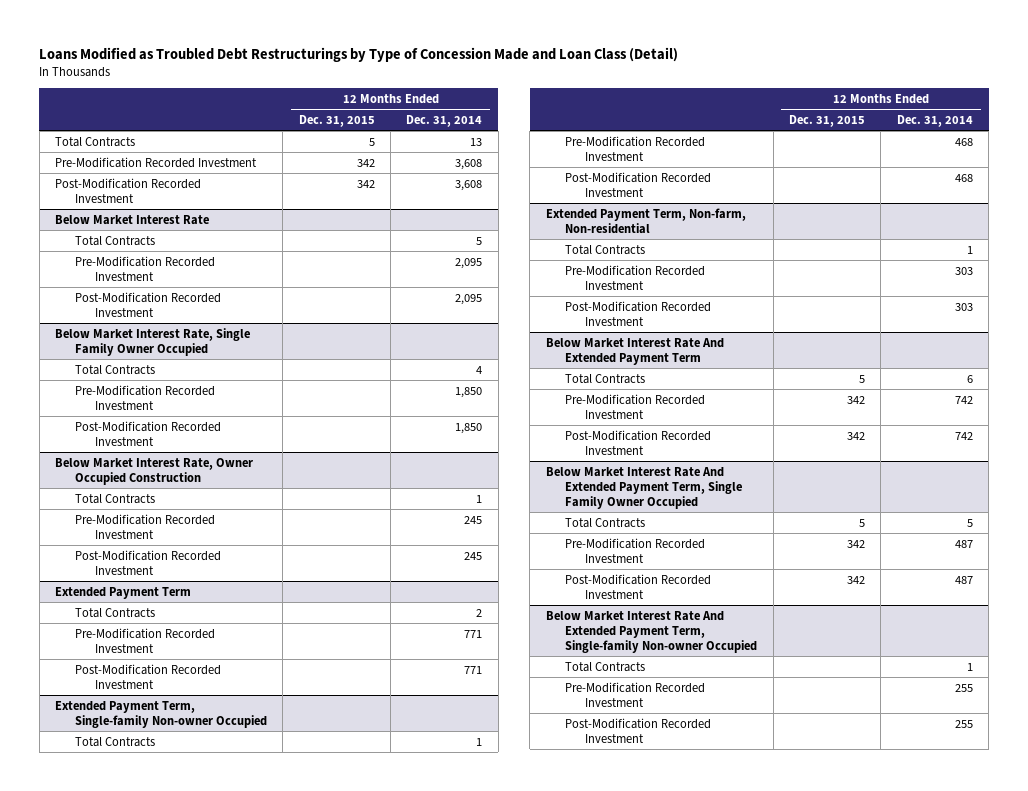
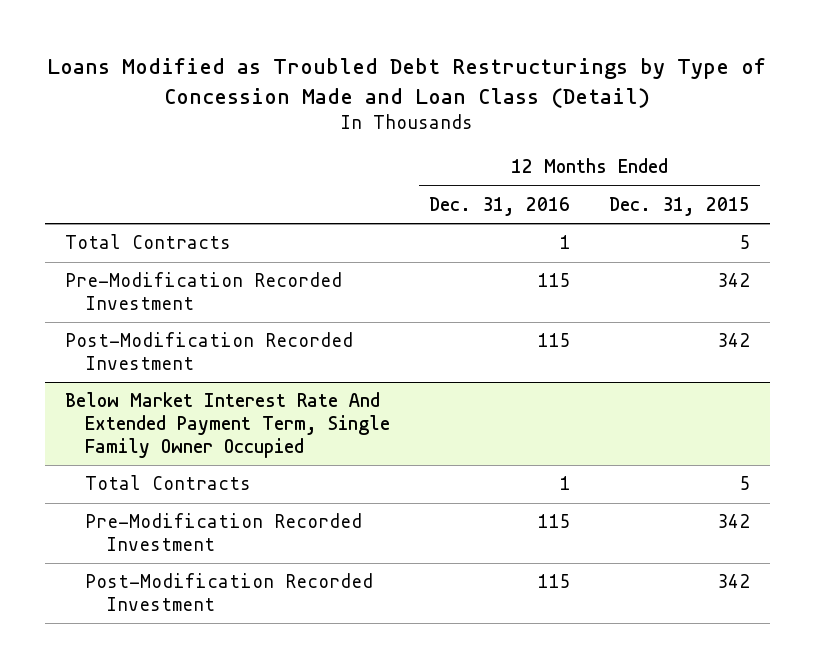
[406,114,483,127] Dec. 31, 2014 -> none
none -> [429,196,571,216] Dec. 31, 2016
[55,214,210,225] Below Market Interest Rate -> none
[74,235,155,246] Total Contracts -> none
[74,255,215,281] Pre-Modification Recorded Investment -> none
[74,291,221,317] Post-Modification Recorded Investment -> none
[55,327,251,356] Below Market Interest Rate, Single Family Owner Occupied -> none
[74,364,155,375] Total Contracts -> none
[74,384,215,410] Pre-Modification Recorded Investment -> none
[74,420,221,446] Post-Modification Recorded Investment -> none
[55,457,254,485] Below Market Interest Rate, Owner Occupied Construction -> none
[74,493,155,504] Total Contracts -> none
[74,513,215,539] Pre-Modification Recorded Investment -> none
[74,549,221,575] Post-Modification Recorded Investment -> none
[55,586,192,599] Extended Payment Term -> none
[74,607,155,618] Total Contracts -> none
[74,627,215,653] Pre-Modification Recorded Investment -> none
[74,663,221,689] Post-Modification Recorded Investment -> none
[55,700,267,728] Extended Payment Term, Single-family Non-owner Occupied -> none
[74,736,155,747] Total Contracts -> none
[565,135,706,161] Pre-Modification Recorded Investment -> none
[565,171,712,197] Post-Modification Recorded Investment -> none
[545,207,746,234] Extended Payment Term, Non-farm, Non-residential -> none
[565,244,646,255] Total Contracts -> none
[565,264,706,290] Pre-Modification Recorded Investment -> none
[565,300,712,326] Post-Modification Recorded Investment -> none
[545,337,724,365] Below Market Interest Rate And Extended Payment Term -> none
[565,373,646,384] Total Contracts -> none
[565,393,706,419] Pre-Modification Recorded Investment -> none
[565,429,712,455] Post-Modification Recorded Investment -> none
[545,610,758,653] Below Market Interest Rate And Extended Payment Term, Single-family Non-owner Occupied -> none
[565,661,646,672] Total Contracts -> none
[565,681,706,707] Pre-Modification Recorded Investment -> none
[565,717,712,743] Post-Modification Recorded Investment -> none

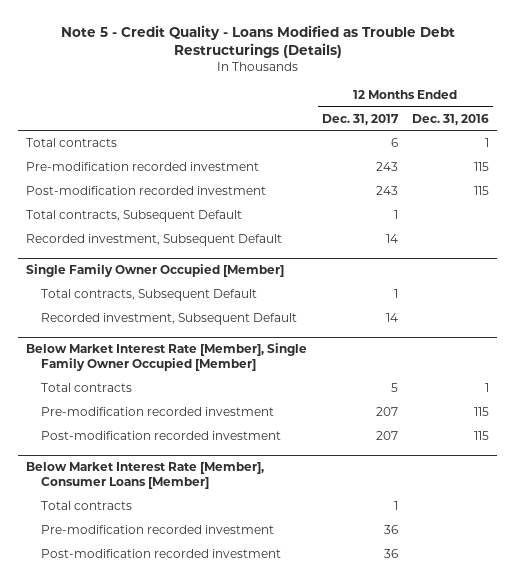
[47,58,767,108] Loans Modified as Troubled Debt Restructurings by Type of Concession Made and Loan Class (Detail) -> [60,24,455,59] Note 5 - Credit Quality - Loans Modified as Trouble Debt Restructurings (Details)
[609,196,751,216] Dec. 31, 2015 -> none
none -> [321,113,399,125] Dec. 31, 2017
[64,234,231,250] Total Contracts -> [25,137,117,147] Total contracts
[64,272,342,311] Pre-Modification Recorded Investment -> [25,161,259,171] Pre-modification recorded investment
[64,332,353,371] Post-Modification Recorded Investment -> [25,185,266,195] Post-modification recorded investment
none -> [25,209,242,222] Total contracts, Subsequent Default
none -> [25,233,282,246] Recorded investment, Subsequent Default
none -> [25,264,284,278] Single Family Owner Occupied [Member]
none -> [40,288,257,301] Total contracts, Subsequent Default
none -> [40,312,297,325] Recorded investment, Subsequent Default
[64,392,391,458] Below Market Interest Rate And Extended Payment Term, Single Family Owner Occupied -> [25,343,307,372] Below Market Interest Rate [Member], Single Family Owner Occupied [Member]
[85,475,252,491] Total Contracts -> [40,382,132,392] Total contracts
[85,513,363,552] Pre-Modification Recorded Investment -> [40,406,274,416] Pre-modification recorded investment
[85,573,374,612] Post-Modification Recorded Investment -> [40,430,281,440] Post-modification recorded investment
none -> [25,462,264,490] Below Market Interest Rate [Member], Consumer Loans [Member]
none -> [40,500,132,510] Total contracts
none -> [40,524,274,534] Pre-modification recorded investment
none -> [40,548,281,558] Post-modification recorded investment

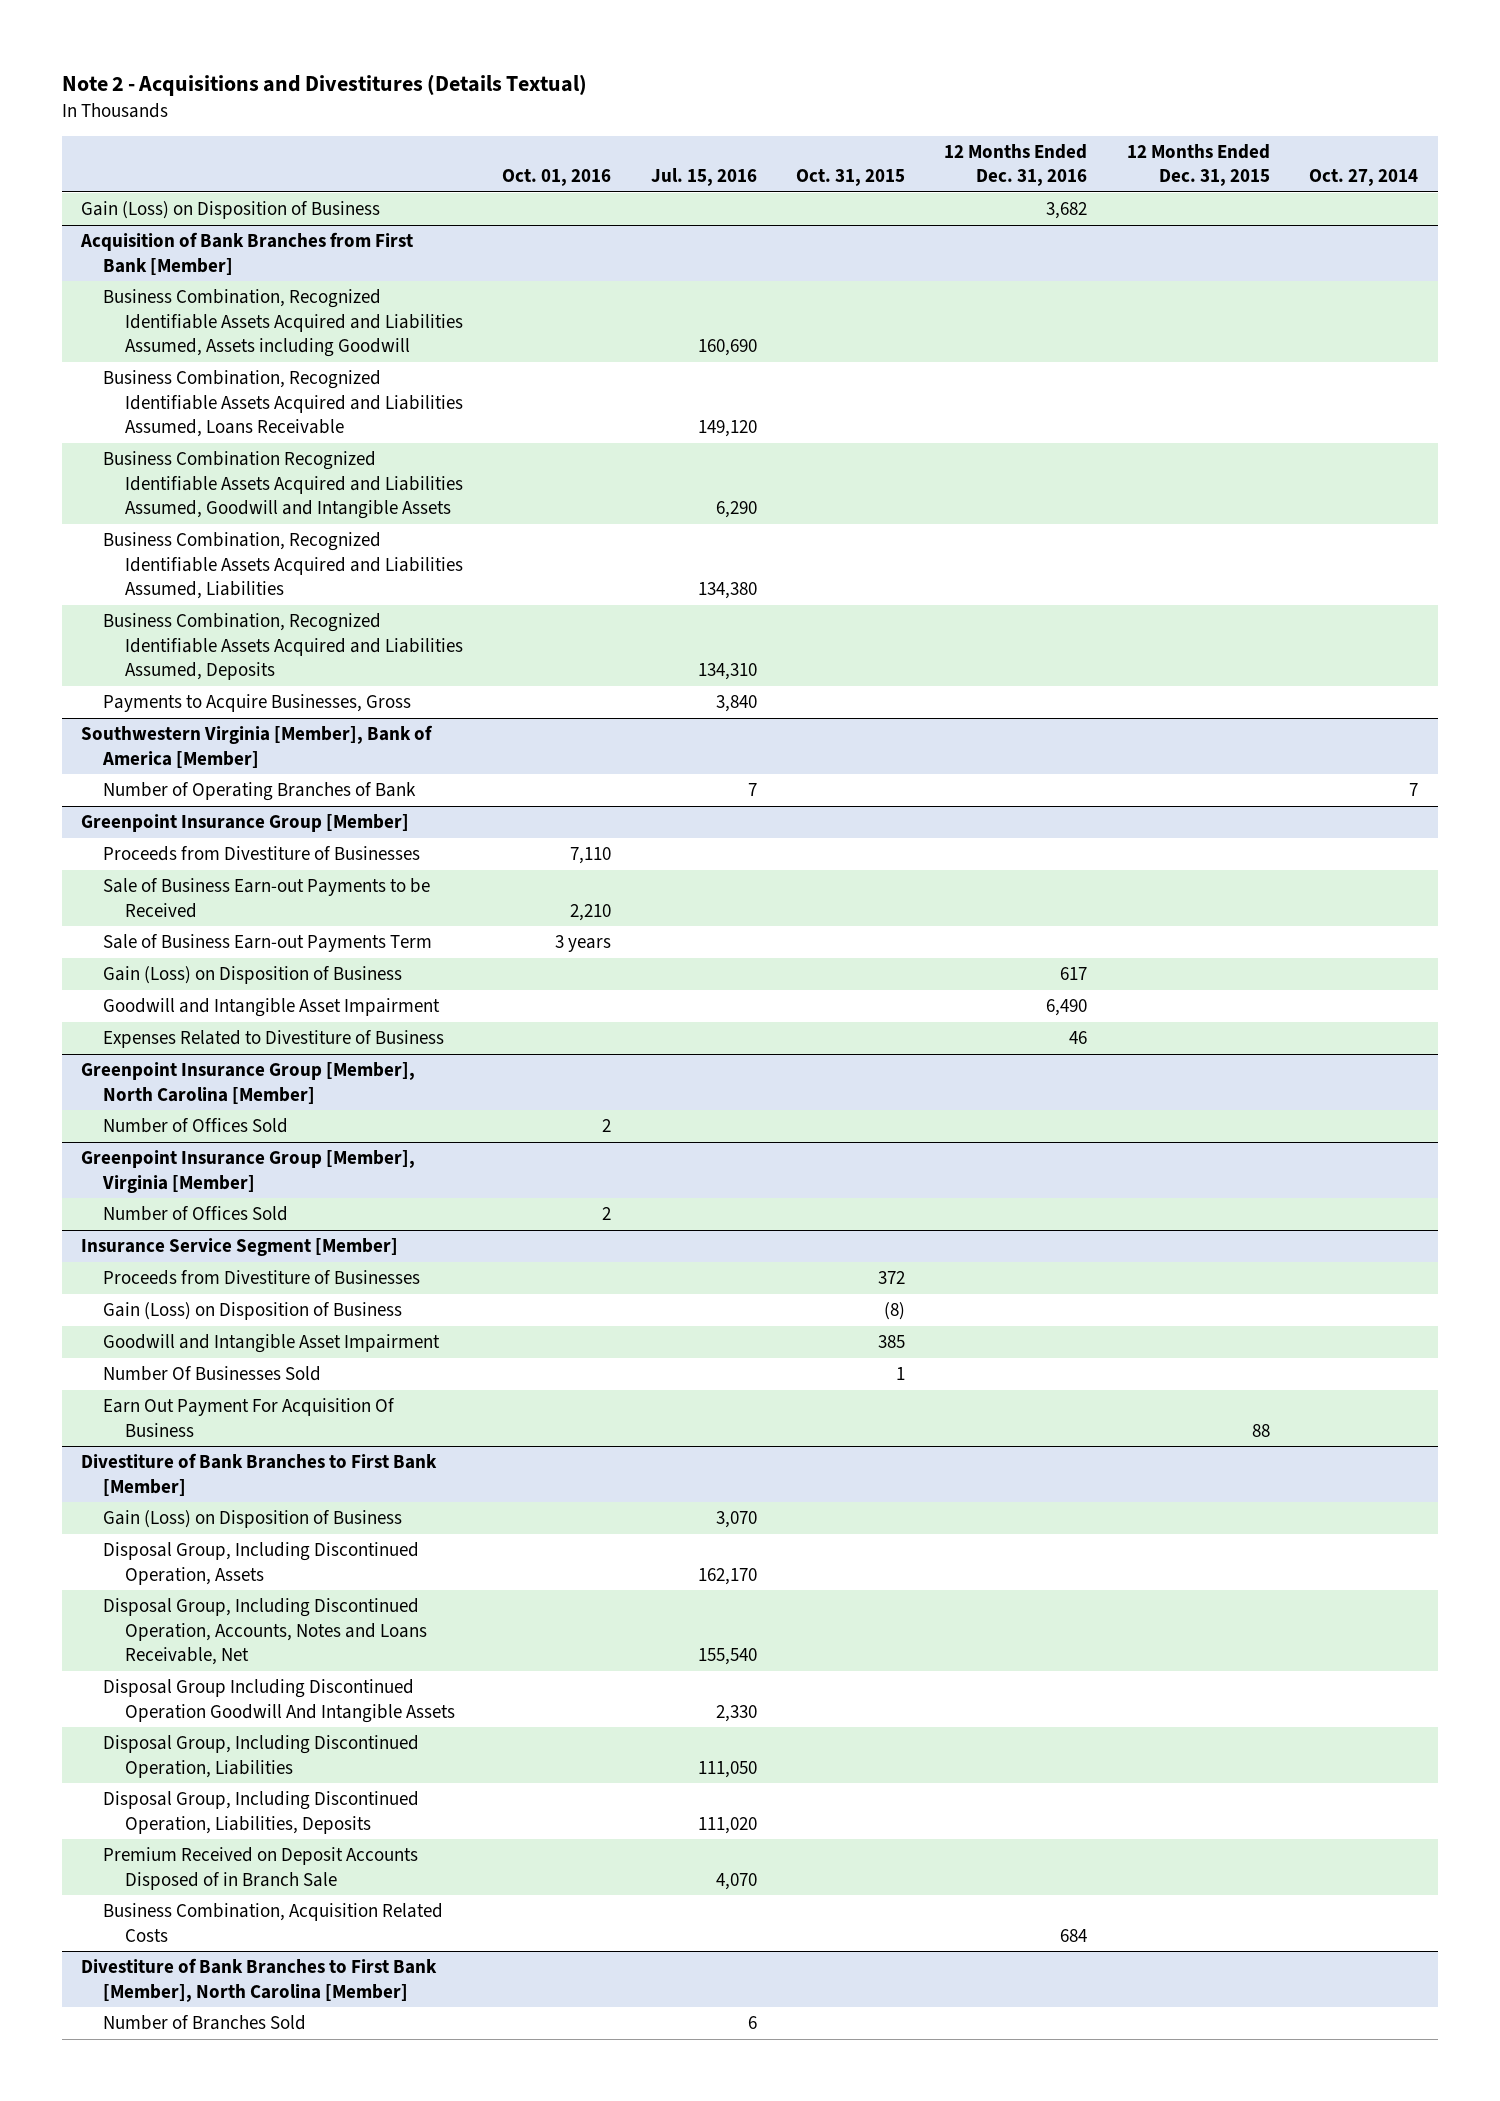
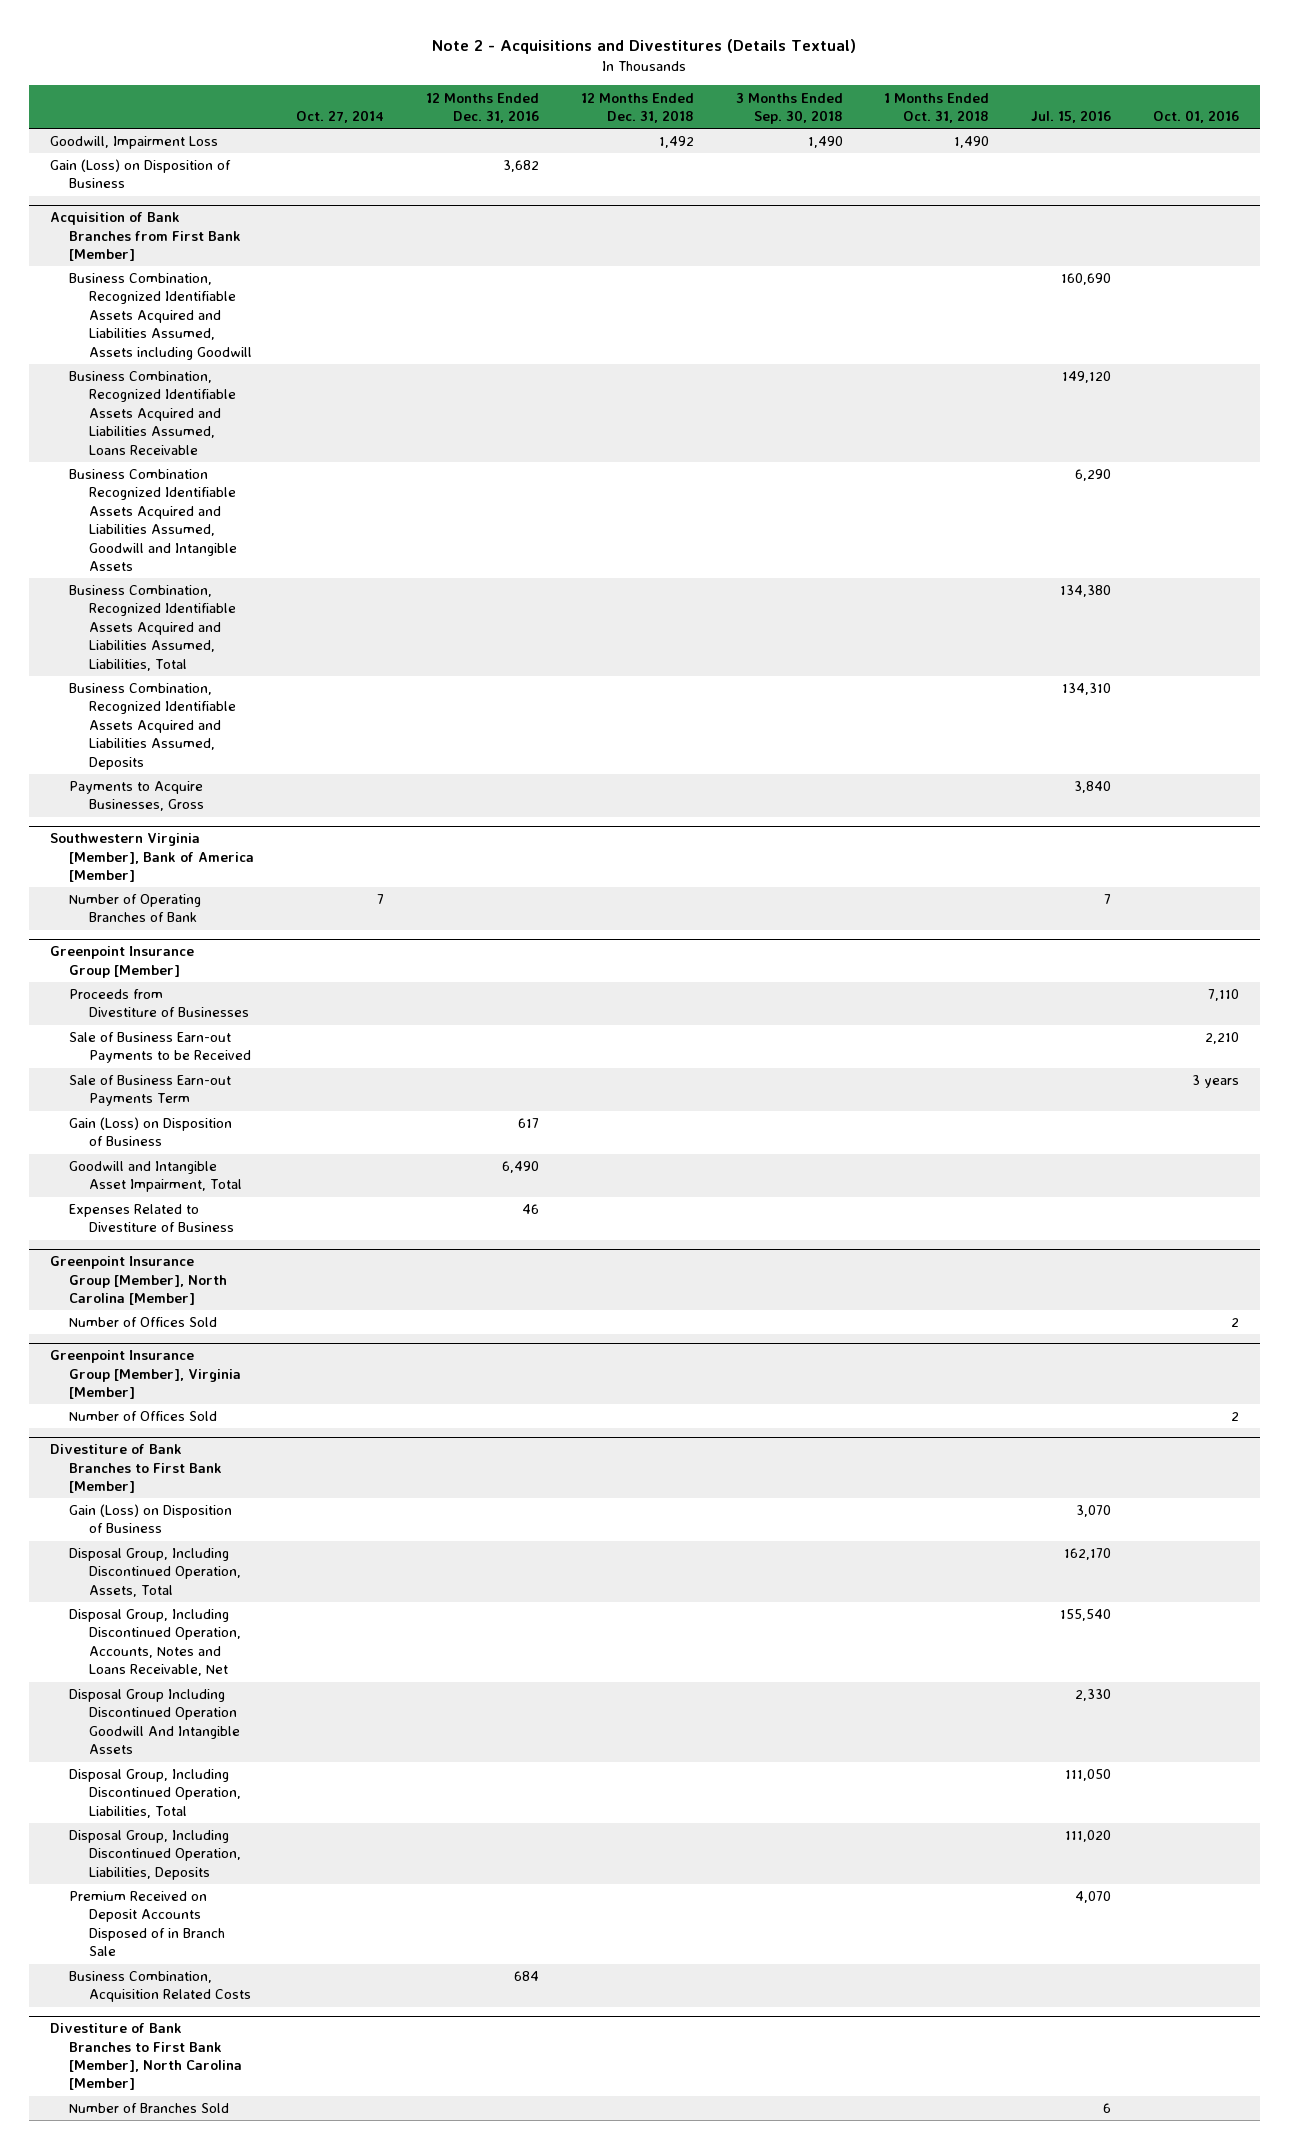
[796,169,906,187] Oct. 31, 2015 -> none
[1126,143,1270,187] 12 Months Ended Dec. 31, 2015 -> none
none -> [580,92,694,123] 12 Months Ended Dec. 31, 2018
none -> [735,92,843,124] 3 Months Ended Sep. 30, 2018
none -> [884,92,990,123] 1 Months Ended Oct. 31, 2018
none -> [49,136,218,150] Goodwill, Impairment Loss
[103,532,463,599] Business Combination, Recognized Identifiable Assets Acquired and Liabilities Assumed, Liabilities -> [69,585,236,671] Business Combination, Recognized Identifiable Assets Acquired and Liabilities Assumed, Liabilities, Total
[103,998,441,1018] Goodwill and Intangible Asset Impairment -> [69,1161,242,1193] Goodwill and Intangible Asset Impairment, Total
[81,1238,399,1257] Insurance Service Segment [Member] -> none
[103,1270,421,1286] Proceeds from Divestiture of Businesses -> none
[103,1302,403,1321] Gain (Loss) on Disposition of Business -> none
[103,1334,441,1354] Goodwill and Intangible Asset Impairment -> none
[103,1366,322,1382] Number Of Businesses Sold -> none
[103,1398,396,1437] Earn Out Payment For Acquisition Of Business -> none
[103,1542,420,1585] Disposal Group, Including Discontinued Operation, Assets -> [69,1548,241,1597] Disposal Group, Including Discontinued Operation, Assets, Total
[103,1735,420,1778] Disposal Group, Including Discontinued Operation, Liabilities -> [69,1769,241,1818] Disposal Group, Including Discontinued Operation, Liabilities, Total

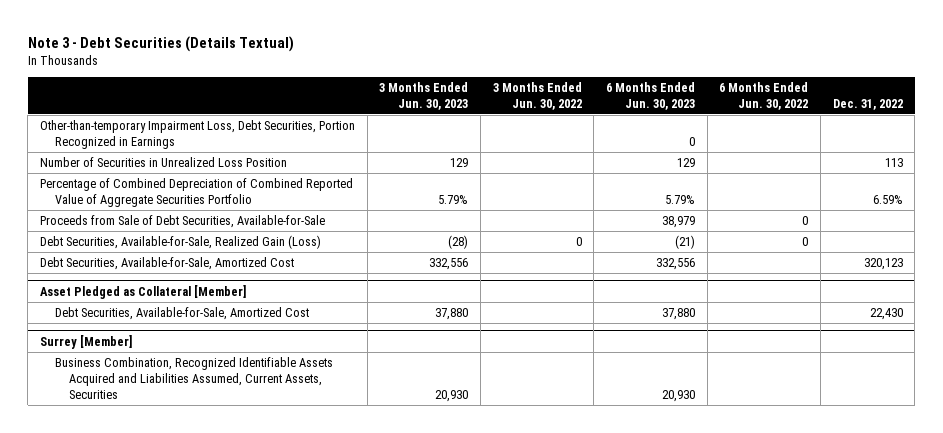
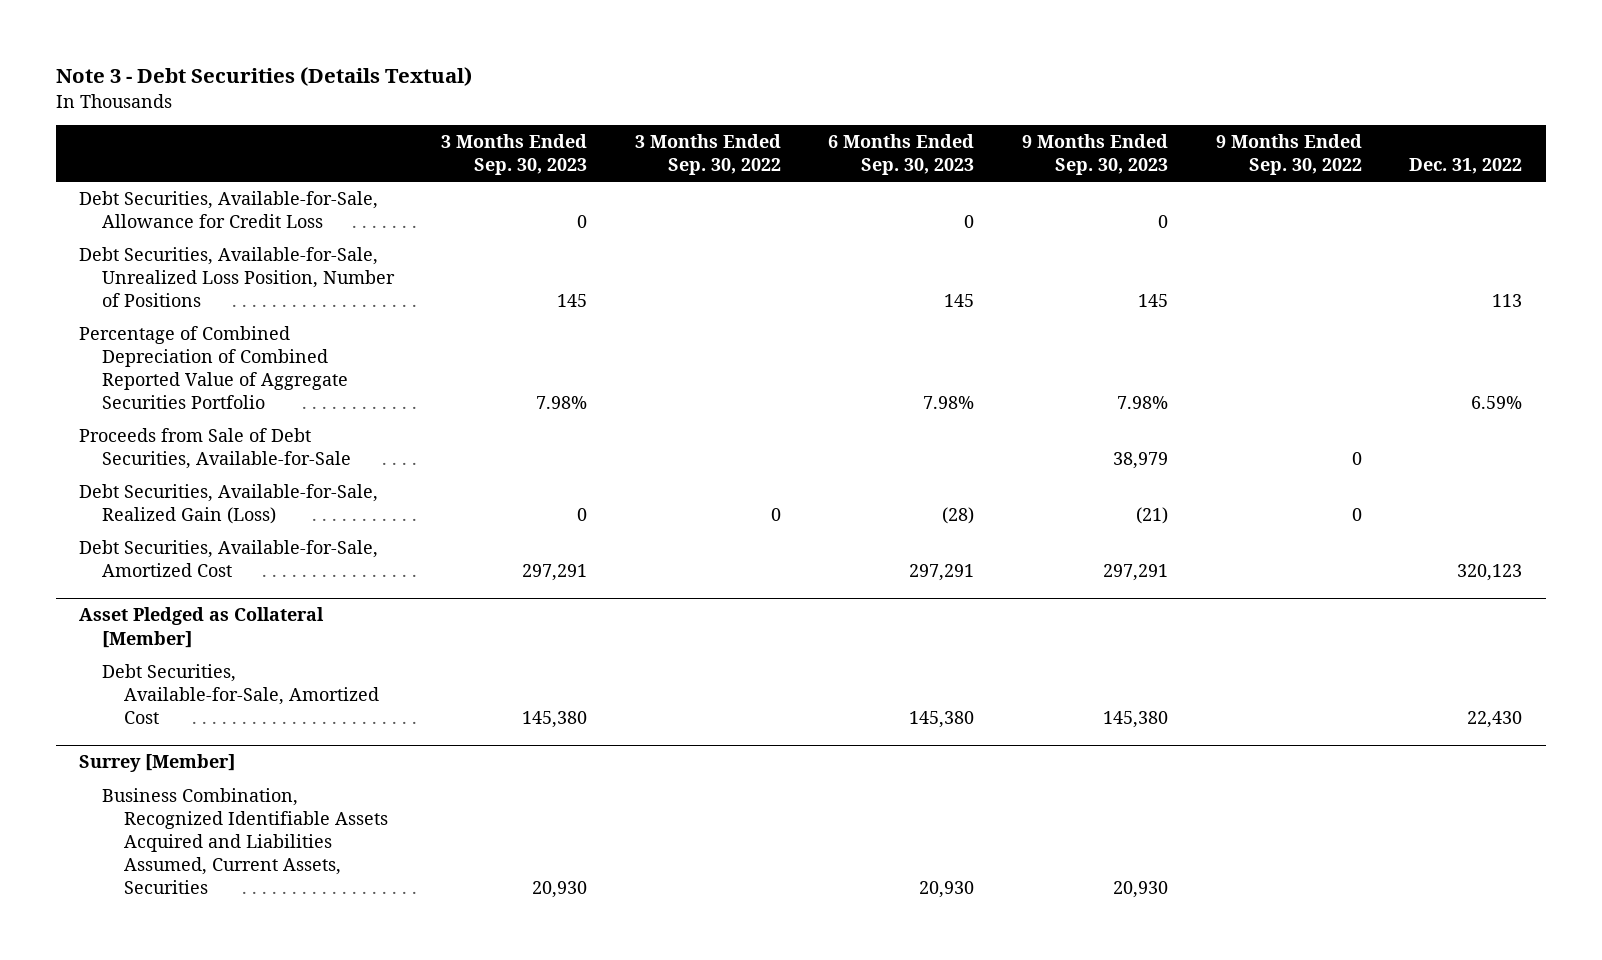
[379,82,469,110] 3 Months Ended Jun. 30, 2023 -> none
[492,82,582,110] 3 Months Ended Jun. 30, 2022 -> none
[606,82,696,110] 6 Months Ended Jun. 30, 2023 -> none
[719,82,809,110] 6 Months Ended Jun. 30, 2022 -> none
none -> [441,134,588,176] 3 Months Ended Sep. 30, 2023
none -> [634,134,781,176] 3 Months Ended Sep. 30, 2022
none -> [828,134,975,176] 6 Months Ended Sep. 30, 2023
none -> [1022,134,1169,176] 9 Months Ended Sep. 30, 2023
none -> [1215,134,1362,176] 9 Months Ended Sep. 30, 2022
[40,119,356,149] Other-than-temporary Impairment Loss, Debt Securities, Portion Recognized in Earnings -> none
none -> [79,190,379,228] Debt Securities, Available-for-Sale, Allowance for Credit Loss
[40,156,288,167] Number of Securities in Unrealized Loss Position -> [79,246,395,308] Debt Securities, Available-for-Sale, Unrealized Loss Position, Number of Positions

